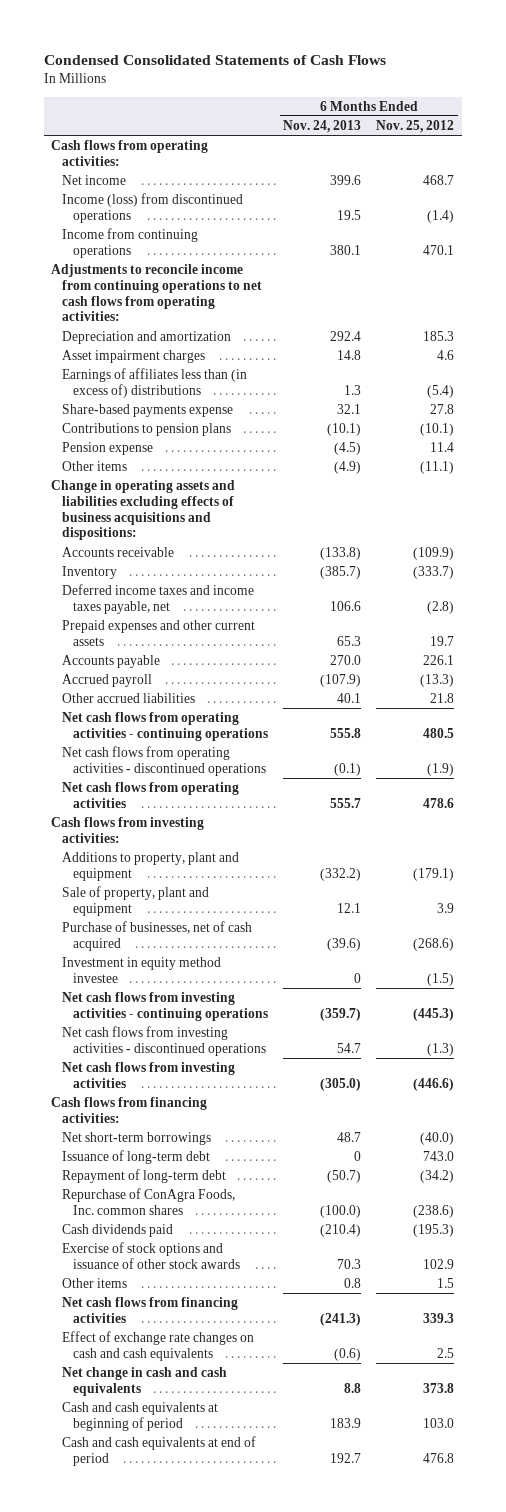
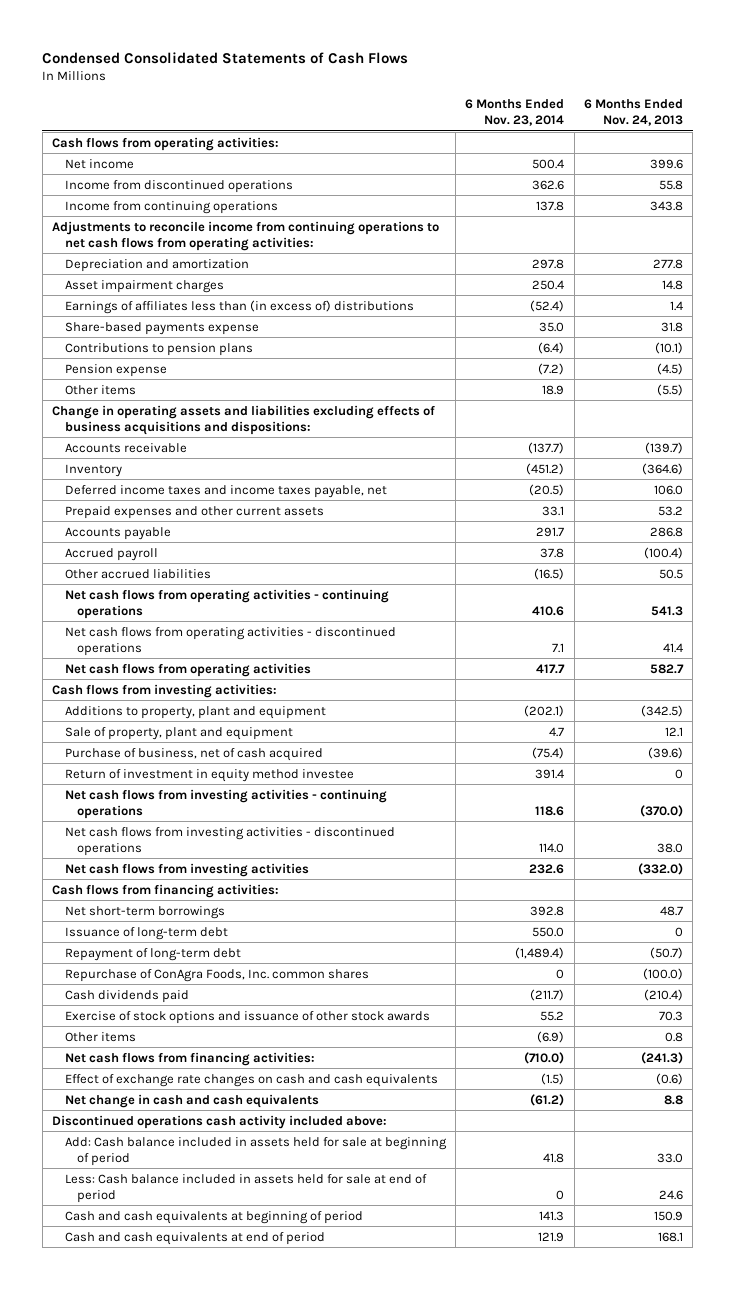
[376,119,455,133] Nov. 25, 2012 -> none
none -> [465,99,565,127] 6 Months Ended Nov. 23, 2014
[62,193,244,223] Income (loss) from discontinued operations -> [64,179,293,193] Income from discontinued operations
[337,209,362,220] 19.5 -> [659,179,684,190] 55.8
[330,244,362,255] 380.1 -> [650,200,684,211] 343.8
[330,331,362,342] 292.4 -> [653,258,684,269] 277.8
[344,384,362,395] 1.3 -> [670,300,684,311] 1.4
[337,404,362,415] 32.1 -> [661,321,684,332] 31.8
[334,461,362,475] (4.9) -> [657,383,684,396] (5.5)
[320,547,362,561] (133.8) -> [645,441,684,454] (139.7)
[320,566,362,580] (385.7) -> [642,462,684,475] (364.6)
[330,600,362,611] 106.6 -> [654,484,684,495] 106.0
[337,635,362,646] 65.3 -> [658,505,684,516] 53.2
[330,655,362,666] 270.0 -> [650,526,684,537] 286.8
[320,674,362,688] (107.9) -> [644,546,684,559] (100.4)
[337,693,362,704] 40.1 -> [659,568,684,579] 50.5
[330,727,362,738] 555.8 -> [651,605,684,616] 541.3
[334,762,362,776] (0.1) -> [663,642,684,653] 41.4
[330,797,362,808] 555.7 -> [650,663,685,674] 582.7
[320,867,362,881] (332.2) -> [641,704,684,717] (342.5)
[62,921,253,951] Purchase of businesses, net of cash acquired -> [64,747,323,761] Purchase of business, net of cash acquired
[62,957,222,983] Investment in equity method investee -> [64,768,354,782] Return of investment in equity method investee
[320,1007,362,1021] (359.7) -> [640,804,684,817] (370.0)
[337,1042,362,1053] 54.7 -> [657,842,684,853] 38.0
[320,1077,362,1091] (305.0) -> [638,862,684,875] (332.0)
[62,1297,239,1323] Net cash flows from financing activities -> [64,1051,315,1066] Net cash flows from financing activities:
none -> [52,1114,388,1129] Discontinued operations cash activity included above:
none -> [64,1136,447,1166] Add: Cash balance included in assets held for sale at beginning of period
none -> [64,1173,427,1203] Less: Cash balance included in assets held for sale at end of period
[330,1417,362,1428] 183.9 -> [654,1210,684,1221] 150.9
[330,1452,362,1463] 192.7 -> [658,1231,684,1242] 168.1

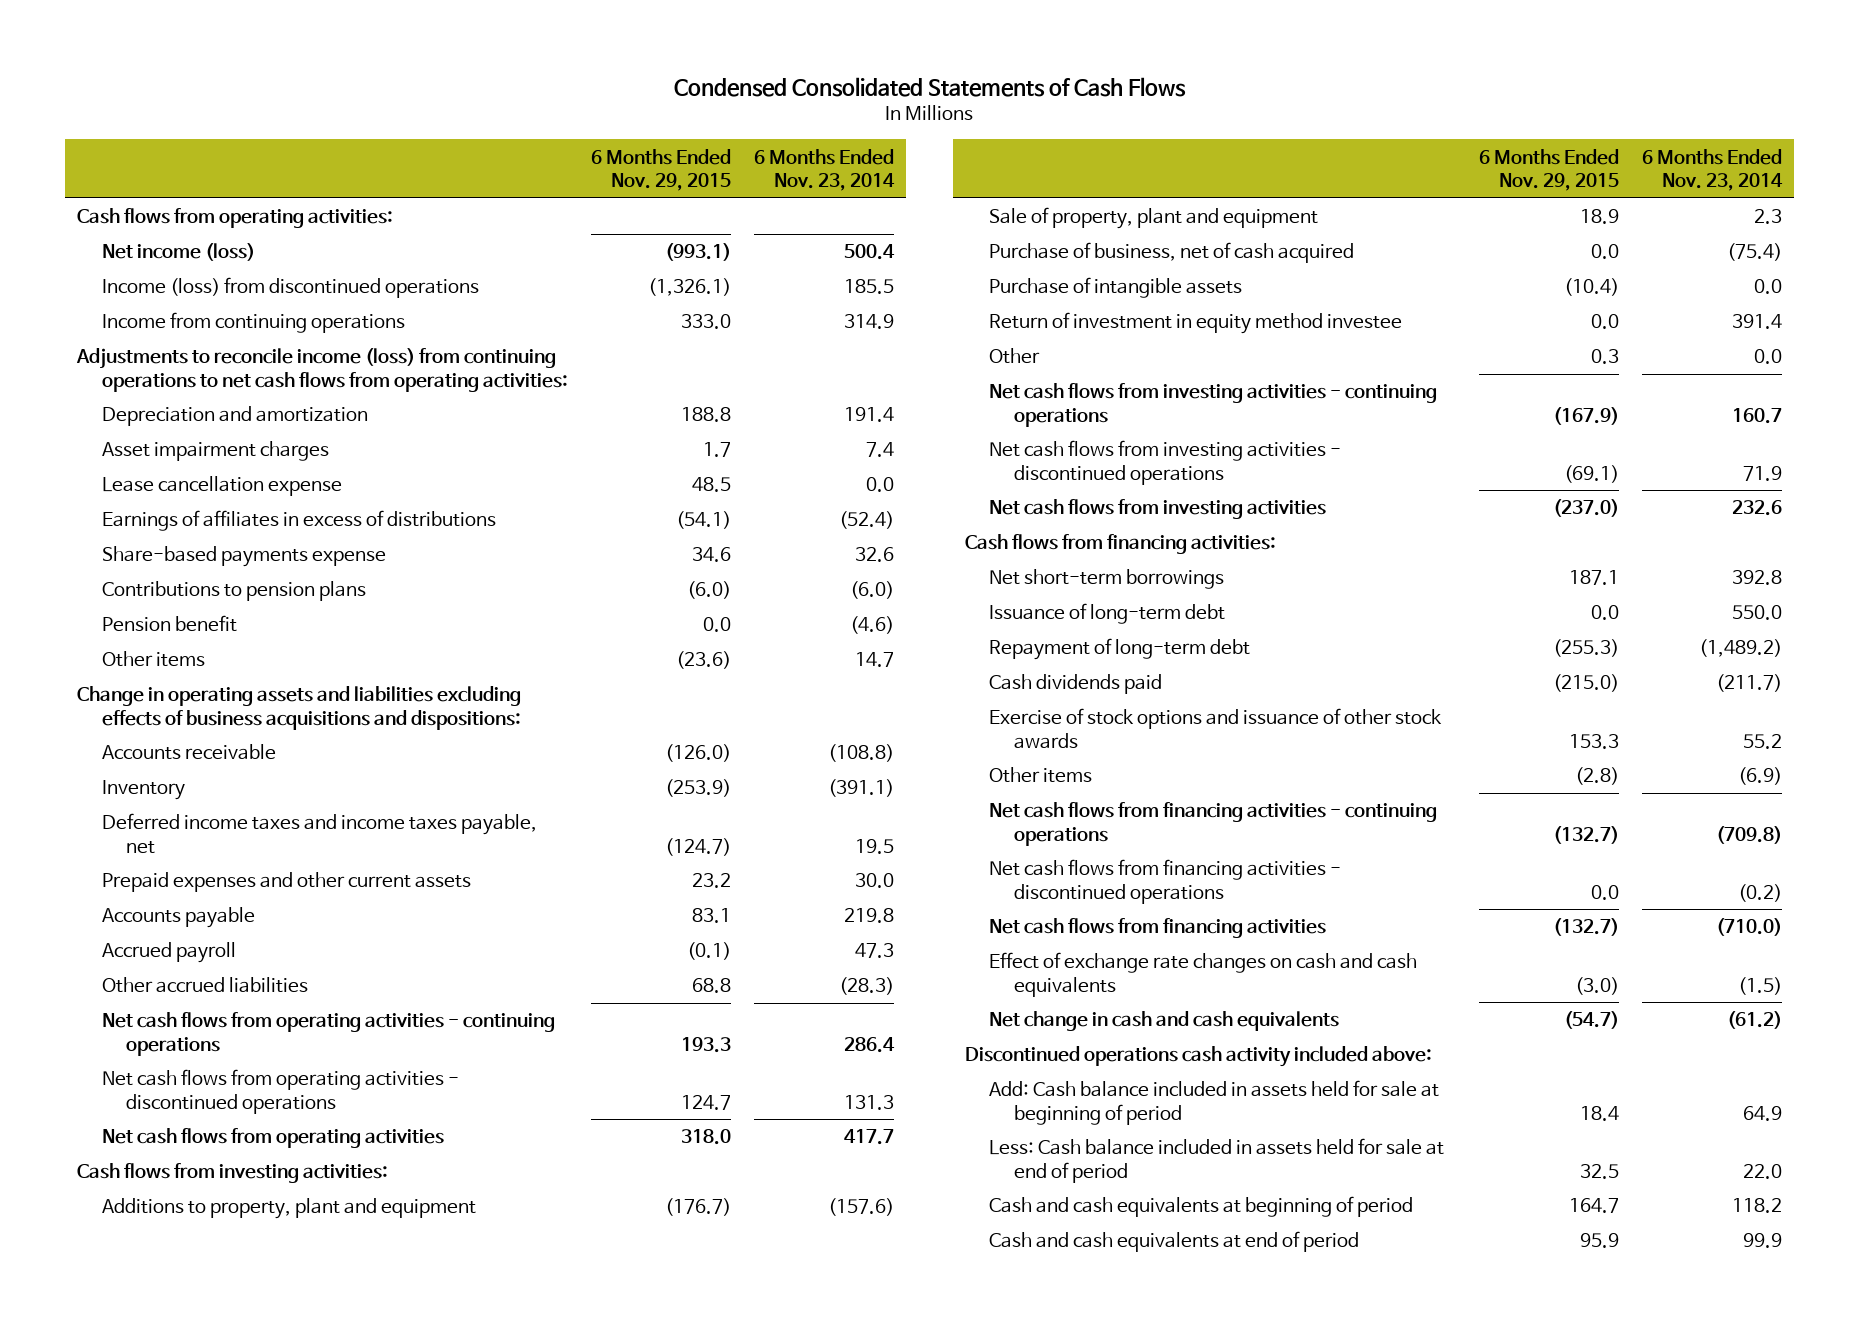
[584,99,684,127] 6 Months Ended Nov. 24, 2013 -> none
none -> [590,148,731,192] 6 Months Ended Nov. 29, 2015
[64,158,134,169] Net income -> [101,243,255,262] Net income (loss)
[64,179,293,193] Income from discontinued operations -> [101,277,479,299] Income (loss) from discontinued operations
[532,179,565,190] 362.6 -> [844,279,895,295] 185.5
[536,200,565,211] 137.8 -> [844,314,895,330] 314.9
[52,220,440,251] Adjustments to reconcile income from continuing operations to net cash flows from operating activities: -> [75,348,568,392] Adjustments to reconcile income (loss) from continuing operations to net cash flows from operating activities:
[532,258,565,269] 297.8 -> [844,407,895,423] 191.4
[532,279,565,290] 250.4 -> [866,442,895,458] 7.4
none -> [101,476,342,497] Lease cancellation expense
[64,299,414,314] Earnings of affiliates less than (in excess of) distributions -> [101,510,496,532] Earnings of affiliates in excess of distributions
[539,321,565,332] 35.0 -> [855,547,895,563] 32.6
[538,341,565,354] (6.4) -> [850,581,895,600] (6.0)
[64,363,167,377] Pension expense -> [101,615,237,633] Pension benefit
[538,362,565,375] (7.2) -> [850,616,895,635] (4.6)
[542,384,565,395] 18.9 -> [855,652,895,668] 14.7
[528,441,565,454] (137.7) -> [828,744,895,763] (108.8)
[526,462,565,475] (451.2) -> [828,779,895,798] (391.1)
[529,483,565,496] (20.5) -> [855,838,895,854] 19.5
[542,505,565,516] 33.1 -> [855,873,895,889] 30.0
[536,526,565,537] 291.7 -> [844,908,895,924] 219.8
[540,547,565,558] 37.8 -> [855,943,895,959] 47.3
[534,567,565,580] (16.5) -> [839,977,895,996] (28.3)
[532,605,565,616] 410.6 -> [844,1036,896,1053] 286.4
[552,642,565,653] 7.1 -> [844,1094,895,1110] 131.3
[524,704,565,717] (202.1) -> [828,1198,895,1217] (157.6)
[549,726,565,737] 4.7 -> [1753,209,1782,225] 2.3
none -> [989,277,1243,299] Purchase of intangible assets
none -> [989,348,1041,365] Other
[535,805,565,816] 118.6 -> [1731,407,1782,424] 160.7
[539,842,565,853] 114.0 -> [1742,465,1782,481] 71.9
[64,968,369,982] Repurchase of ConAgra Foods, Inc. common shares -> none
[515,946,565,959] (1,489.4) -> [1698,639,1782,658] (1,489.2)
none -> [989,802,1438,846] Net cash flows from financing activities - continuing operations
none -> [989,859,1342,904] Net cash flows from financing activities - discontinued operations
[64,1051,315,1066] Net cash flows from financing activities: -> [989,918,1327,939] Net cash flows from financing activities
[543,1152,565,1163] 41.8 -> [1742,1105,1782,1121] 64.9
[556,1189,565,1200] 0 -> [1742,1163,1782,1179] 22.0
[539,1210,565,1221] 141.3 -> [1731,1198,1782,1214] 118.2
[538,1231,565,1242] 121.9 -> [1742,1233,1782,1249] 99.9

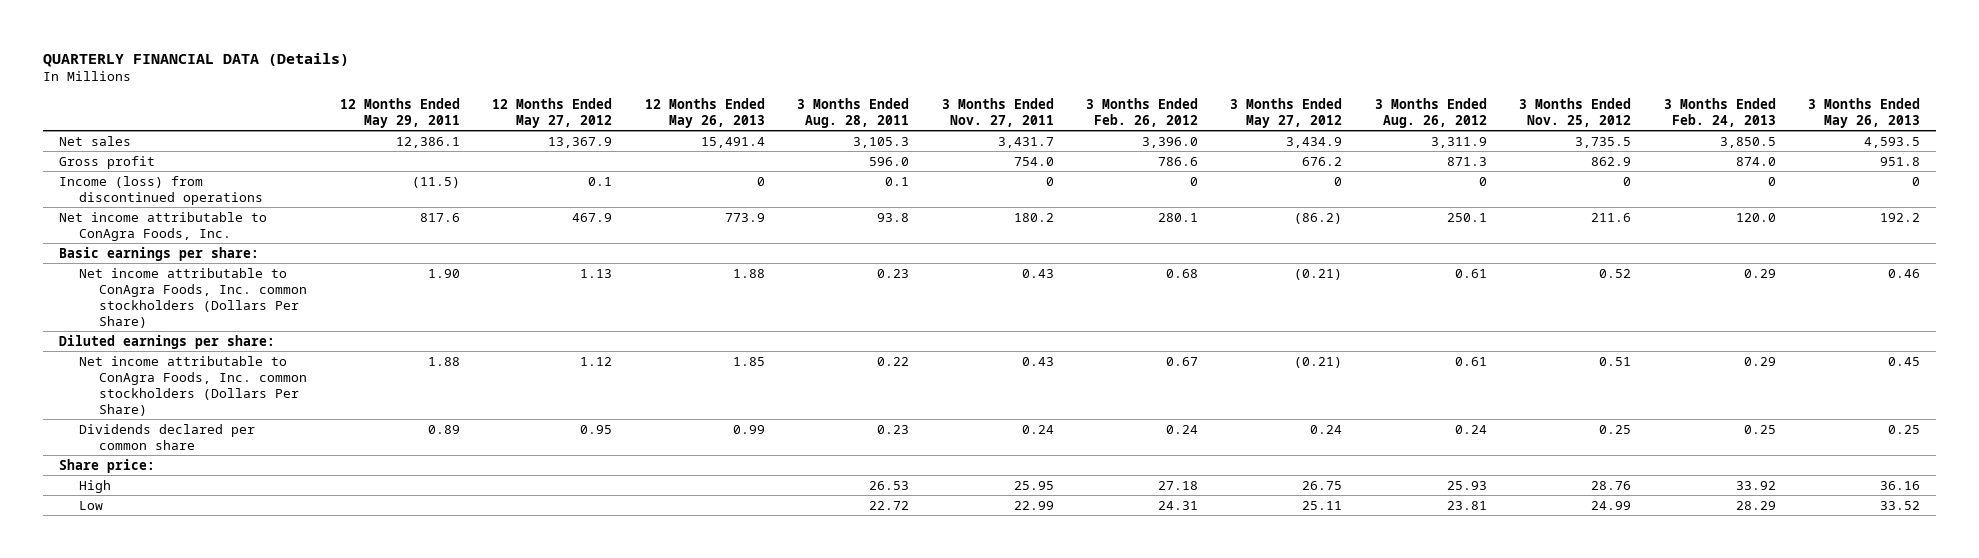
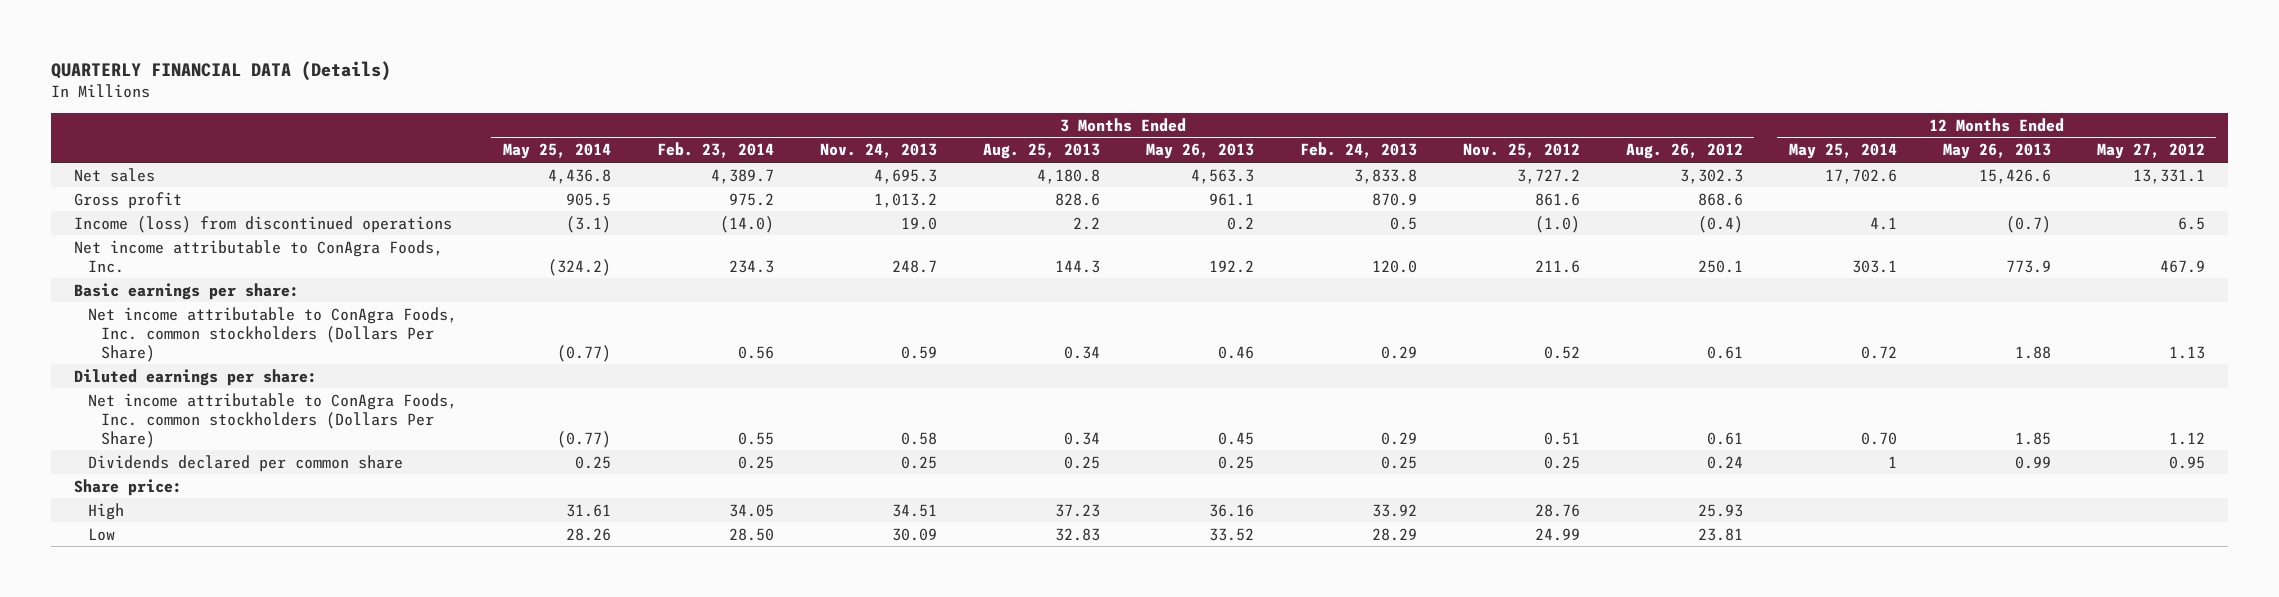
[339,98,460,129] 12 Months Ended May 29, 2011 -> none
[797,98,910,129] 3 Months Ended Aug. 28, 2011 -> none
[941,98,1054,128] 3 Months Ended Nov. 27, 2011 -> none
[1085,98,1198,128] 3 Months Ended Feb. 26, 2012 -> none
[1230,98,1343,129] 3 Months Ended May 27, 2012 -> none
none -> [502,143,611,160] May 25, 2014
none -> [656,142,774,159] Feb. 23, 2014
none -> [819,143,937,159] Nov. 24, 2013
none -> [982,143,1100,160] Aug. 25, 2013
none -> [1788,143,1897,160] May 25, 2014
[548,136,613,148] 13,367.9 -> [2132,168,2205,184] 13,331.1
[700,136,765,148] 15,491.4 -> [1978,168,2051,184] 15,426.6
[1430,136,1487,148] 3,311.9 -> [1679,168,1743,184] 3,302.3
[1575,136,1632,148] 3,735.5 -> [1516,168,1580,184] 3,727.2
[1719,136,1776,148] 3,850.5 -> [1353,168,1417,184] 3,833.8
[1864,136,1921,148] 4,593.5 -> [1190,168,1254,184] 4,563.3
[1446,156,1487,166] 871.3 -> [1697,192,1743,206] 868.6
[1591,156,1632,166] 862.9 -> [1534,192,1580,206] 861.6
[1735,156,1776,166] 874.0 -> [1371,192,1417,206] 870.9
[1880,156,1921,166] 951.8 -> [1208,192,1254,206] 961.1
[588,176,613,186] 0.1 -> [2177,216,2205,230] 6.5
[756,176,765,186] 0 -> [2005,215,2051,233] (0.7)
[1478,176,1487,186] 0 -> [1697,215,1743,233] (0.4)
[1623,176,1632,186] 0 -> [1534,215,1580,233] (1.0)
[1767,176,1776,186] 0 -> [1389,216,1417,230] 0.5
[1912,176,1921,186] 0 -> [1226,216,1254,230] 0.2

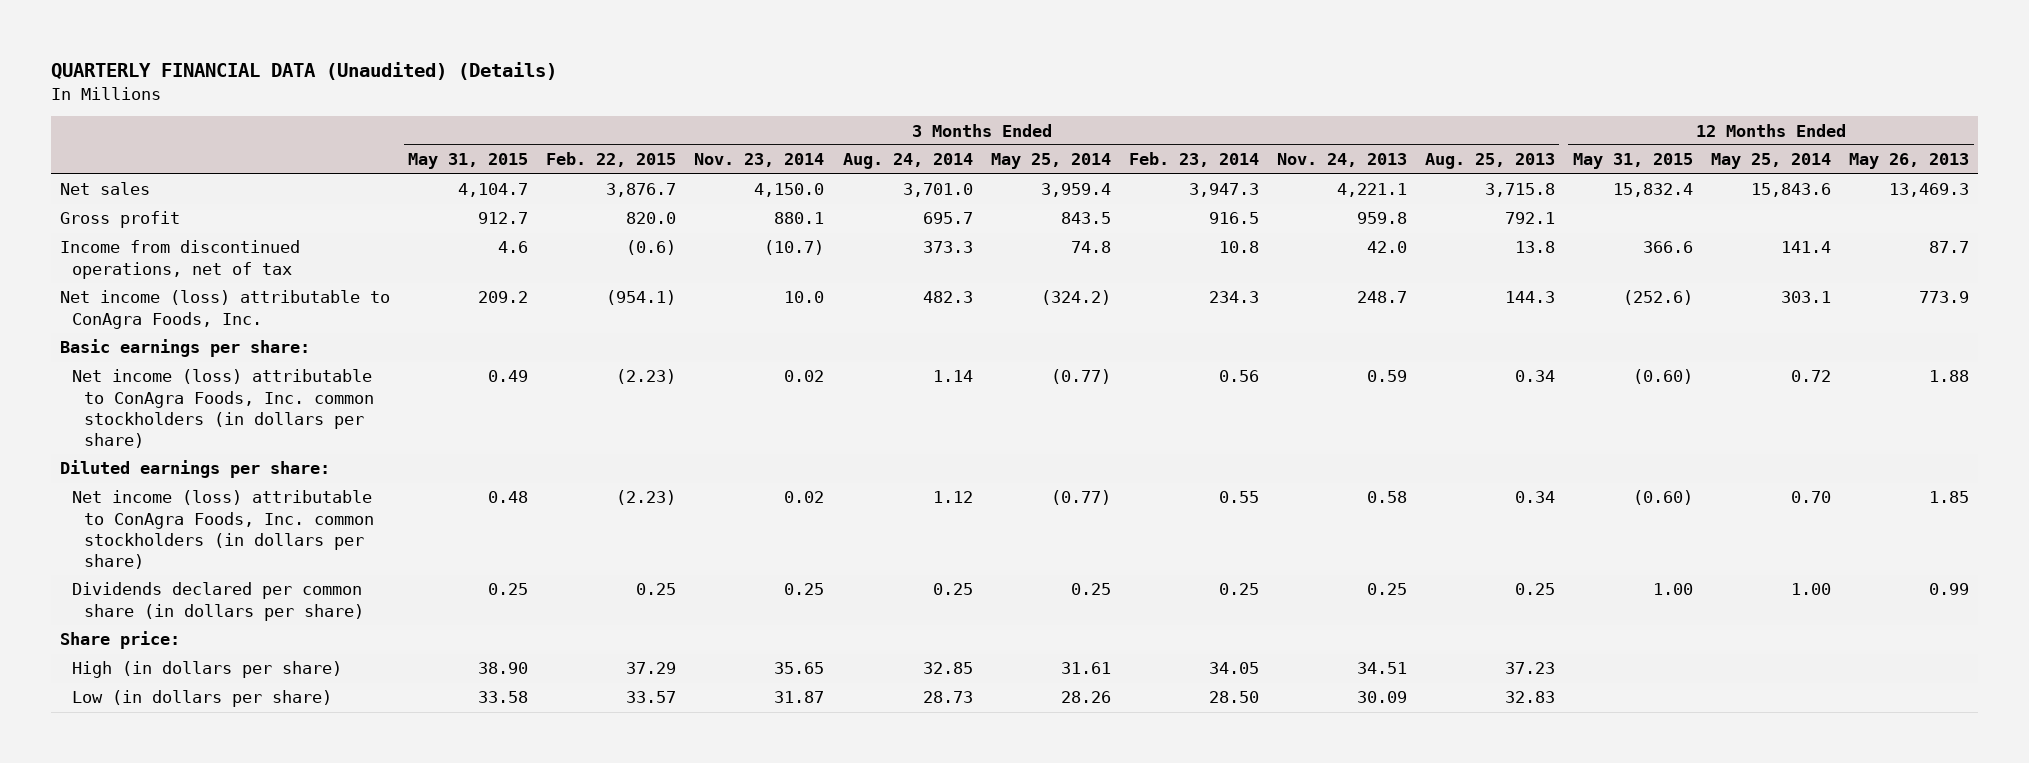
[51,61,392,82] QUARTERLY FINANCIAL DATA (Details) -> [51,62,558,81] QUARTERLY FINANCIAL DATA (Unaudited) (Details)
[1145,143,1254,160] May 26, 2013 -> none
[1299,142,1417,159] Feb. 24, 2013 -> none
[1462,143,1580,159] Nov. 25, 2012 -> none
[1625,143,1743,160] Aug. 26, 2012 -> none
[2096,143,2205,160] May 27, 2012 -> none
none -> [408,153,529,170] May 31, 2015
none -> [546,152,677,168] Feb. 22, 2015
none -> [694,153,825,168] Nov. 23, 2014
none -> [842,153,973,170] Aug. 24, 2014
none -> [1572,153,1693,170] May 31, 2015
[547,168,611,184] 4,436.8 -> [1040,183,1111,198] 3,959.4
[710,168,774,184] 4,389.7 -> [1188,183,1259,198] 3,947.3
[873,168,937,184] 4,695.3 -> [1336,183,1407,198] 4,221.1
[1036,168,1100,184] 4,180.8 -> [1484,183,1555,198] 3,715.8
[1824,168,1897,184] 17,702.6 -> [1750,183,1831,198] 15,843.6
[1978,168,2051,184] 15,426.6 -> [1889,183,1970,198] 13,469.3
[565,192,611,206] 905.5 -> [1060,212,1111,225] 843.5
[728,192,774,206] 975.2 -> [1208,212,1259,225] 916.5
[873,192,937,208] 1,013.2 -> [1356,212,1407,225] 959.8
[1054,192,1100,206] 828.6 -> [1504,212,1555,225] 792.1
[74,215,453,233] Income (loss) from discontinued operations -> [60,240,301,279] Income from discontinued operations, net of tax
[565,215,611,233] (3.1) -> [1070,241,1111,254] 74.8
[719,215,774,233] (14.0) -> [1218,241,1259,254] 10.8
[900,216,937,230] 19.0 -> [1366,241,1407,254] 42.0
[1072,216,1100,230] 2.2 -> [1514,241,1555,254] 13.8
[1869,216,1897,230] 4.1 -> [1780,241,1831,254] 141.4
[2005,215,2051,233] (0.7) -> [1929,241,1970,254] 87.7
[74,239,444,273] Net income attributable to ConAgra Foods, Inc. -> [60,290,391,329] Net income (loss) attributable to ConAgra Foods, Inc.
[87,306,457,362] Net income attributable to ConAgra Foods, Inc. common stockholders (Dollars Per Share) -> [71,369,374,448] Net income (loss) attributable to ConAgra Foods, Inc. common stockholders (in dollars per share)
[87,392,457,448] Net income attributable to ConAgra Foods, Inc. common stockholders (Dollars Per Share) -> [71,490,374,569] Net income (loss) attributable to ConAgra Foods, Inc. common stockholders (in dollars per share)
[87,454,403,472] Dividends declared per common share -> [71,582,364,621] Dividends declared per common share (in dollars per share)
[1887,455,1897,468] 1 -> [1790,583,1831,596] 1.00
[87,502,124,520] High -> [71,661,342,679] High (in dollars per share)
[87,527,115,541] Low -> [71,690,332,708] Low (in dollars per share)

